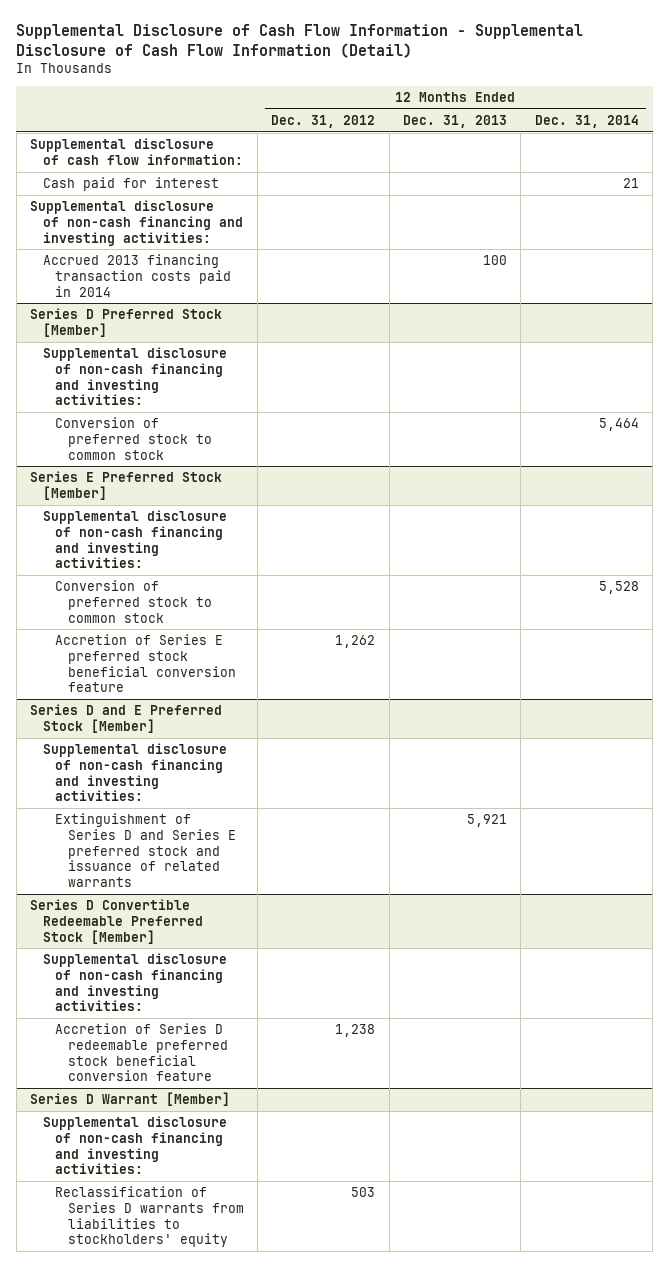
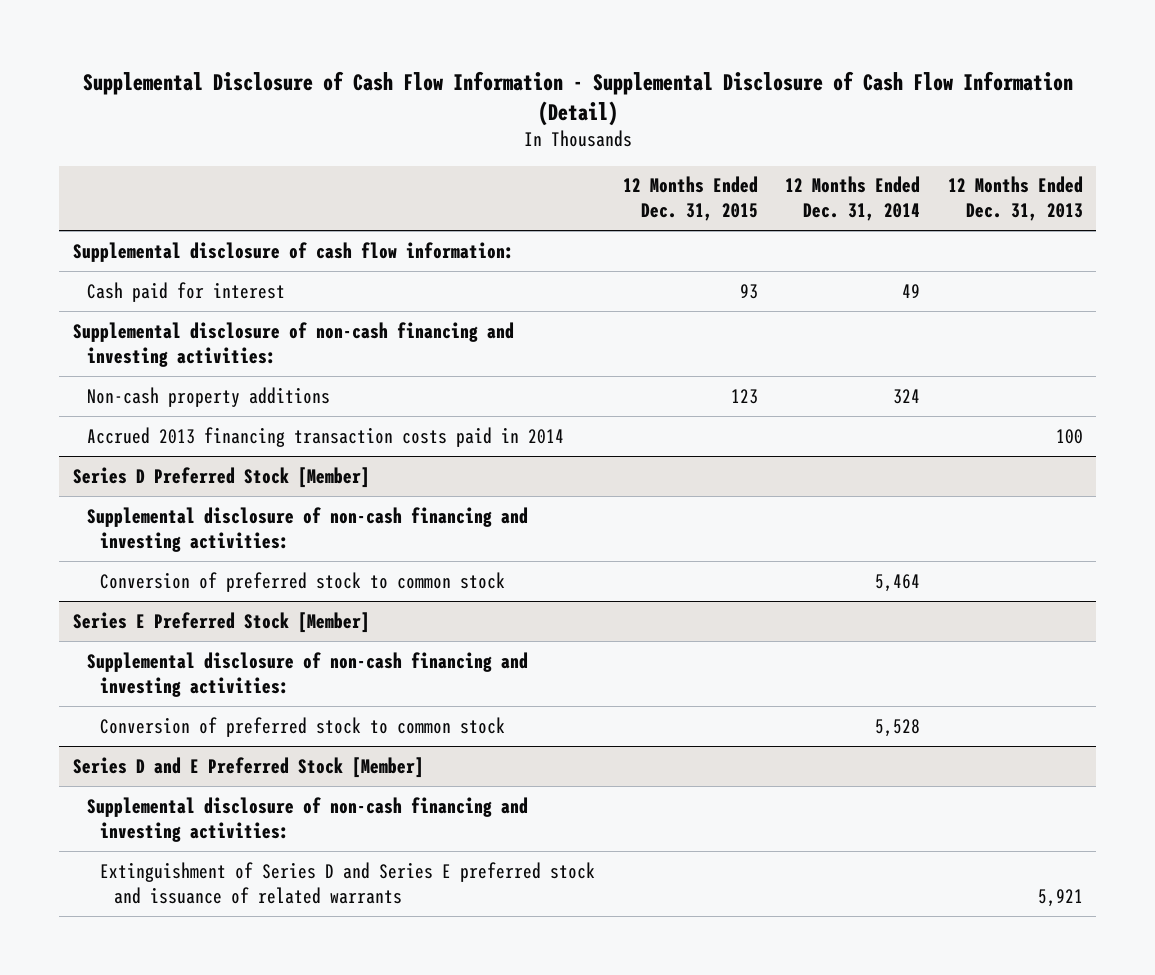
[271,114,376,128] Dec. 31, 2012 -> none
none -> [622,176,758,222] 12 Months Ended Dec. 31, 2015
[622,178,639,189] 21 -> [902,283,921,298] 49
none -> [86,386,330,407] Non-cash property additions
[55,634,236,693] Accretion of Series E preferred stock beneficial conversion feature -> none
[30,899,203,944] Series D Convertible Redeemable Preferred Stock [Member] -> none
[42,953,227,1012] Supplemental disclosure of non-cash financing and investing activities: -> none
[55,1023,228,1082] Accretion of Series D redeemable preferred stock beneficial conversion feature -> none
[30,1092,231,1107] Series D Warrant [Member] -> none
[42,1116,227,1175] Supplemental disclosure of non-cash financing and investing activities: -> none
[55,1186,244,1248] Reclassification of Series D warrants from liabilities to stockholders' equity -> none

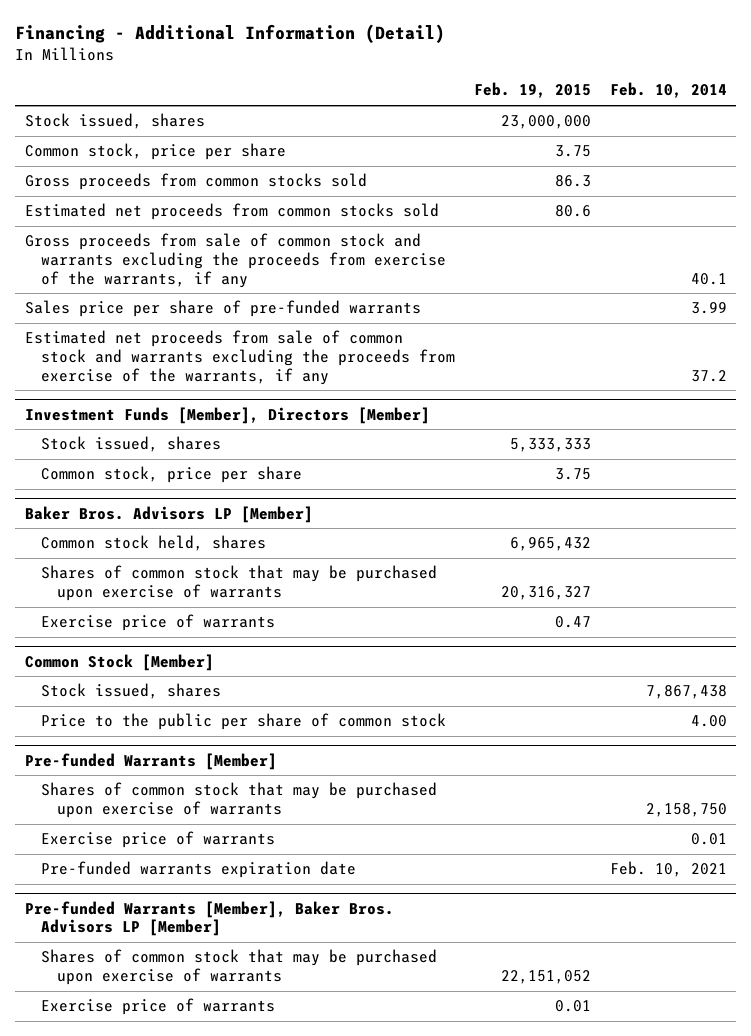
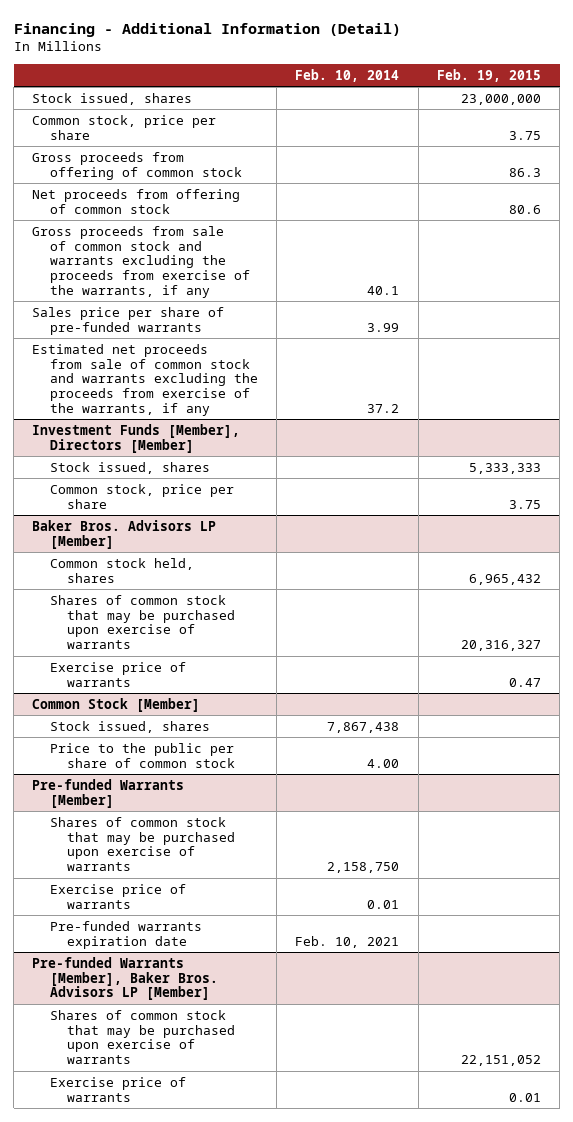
[24,173,367,191] Gross proceeds from common stocks sold -> [32,151,242,180] Gross proceeds from offering of common stock
[24,203,439,221] Estimated net proceeds from common stocks sold -> [32,188,241,214] Net proceeds from offering of common stock

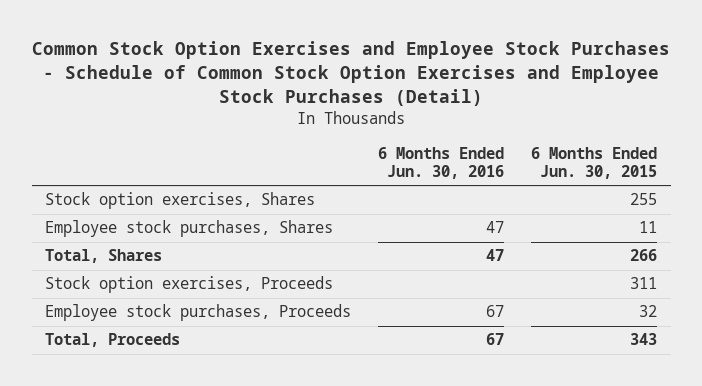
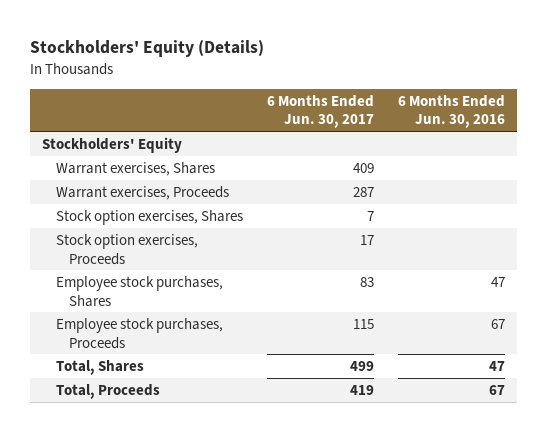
[32,41,671,107] Common Stock Option Exercises and Employee Stock Purchases - Schedule of Common Stock Option Exercises and Employee Stock Purchases (Detail) -> [30,40,265,58] Stockholders' Equity (Details)
[531,146,658,179] 6 Months Ended Jun. 30, 2015 -> none
none -> [266,94,374,129] 6 Months Ended Jun. 30, 2017
none -> [42,136,183,153] Stockholders' Equity
none -> [55,161,215,176] Warrant exercises, Shares
none -> [55,185,229,200] Warrant exercises, Proceeds
[45,220,334,238] Employee stock purchases, Shares -> [55,275,223,307] Employee stock purchases, Shares
[45,249,163,264] Total, Shares -> [55,359,144,375] Total, Shares

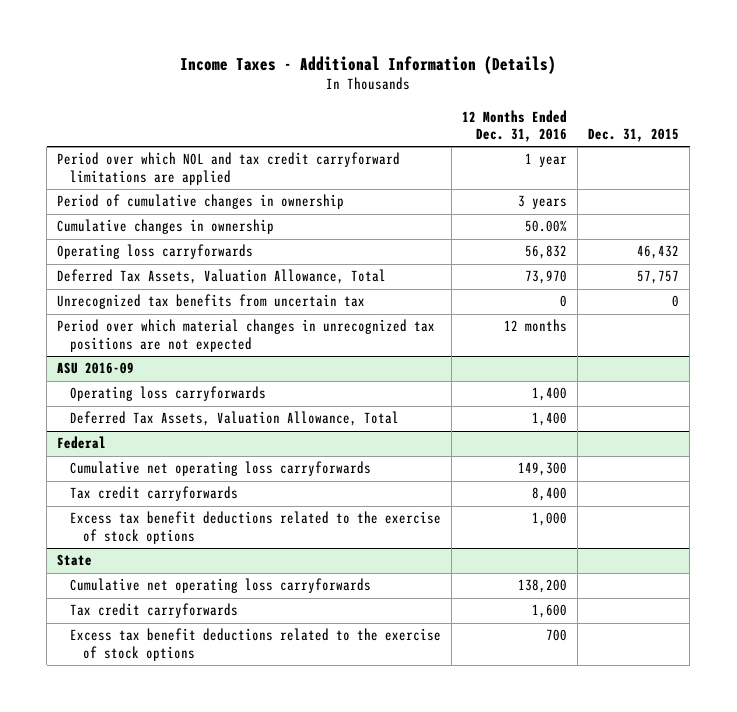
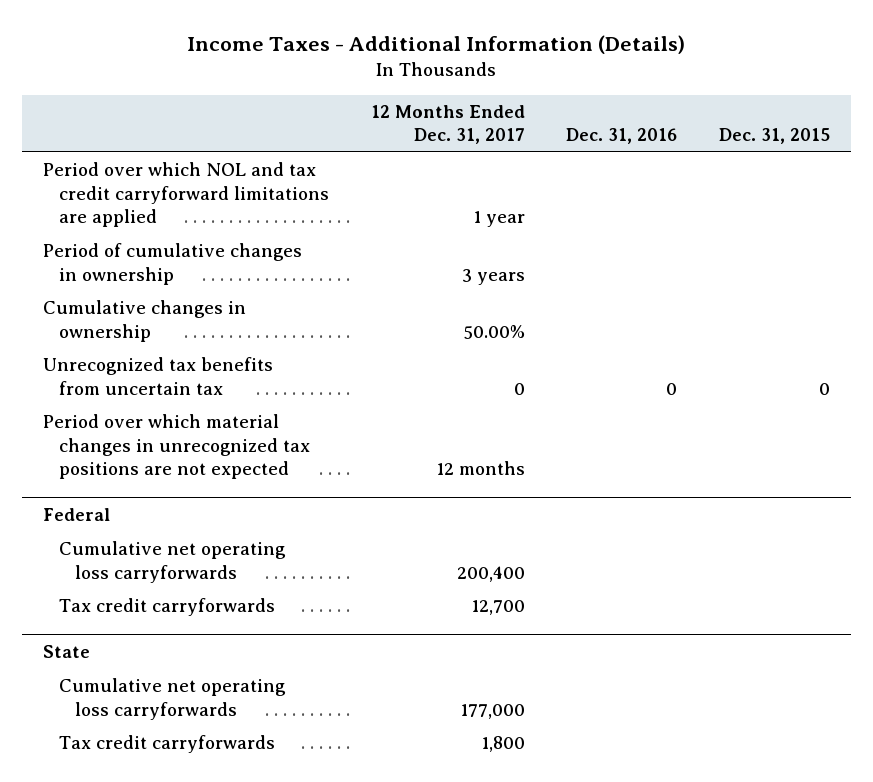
[462,109,568,142] 12 Months Ended Dec. 31, 2016 -> none
none -> [370,105,525,145] 12 Months Ended Dec. 31, 2017
none -> [566,128,678,145] Dec. 31, 2016
[57,244,254,260] Operating loss carryforwards -> none
[57,269,387,285] Deferred Tax Assets, Valuation Allowance, Total -> none
[57,362,135,375] ASU 2016-09 -> none
[70,386,267,402] Operating loss carryforwards -> none
[70,411,400,427] Deferred Tax Assets, Valuation Allowance, Total -> none
[70,511,442,544] Excess tax benefit deductions related to the exercise of stock options -> none
[70,628,442,661] Excess tax benefit deductions related to the exercise of stock options -> none

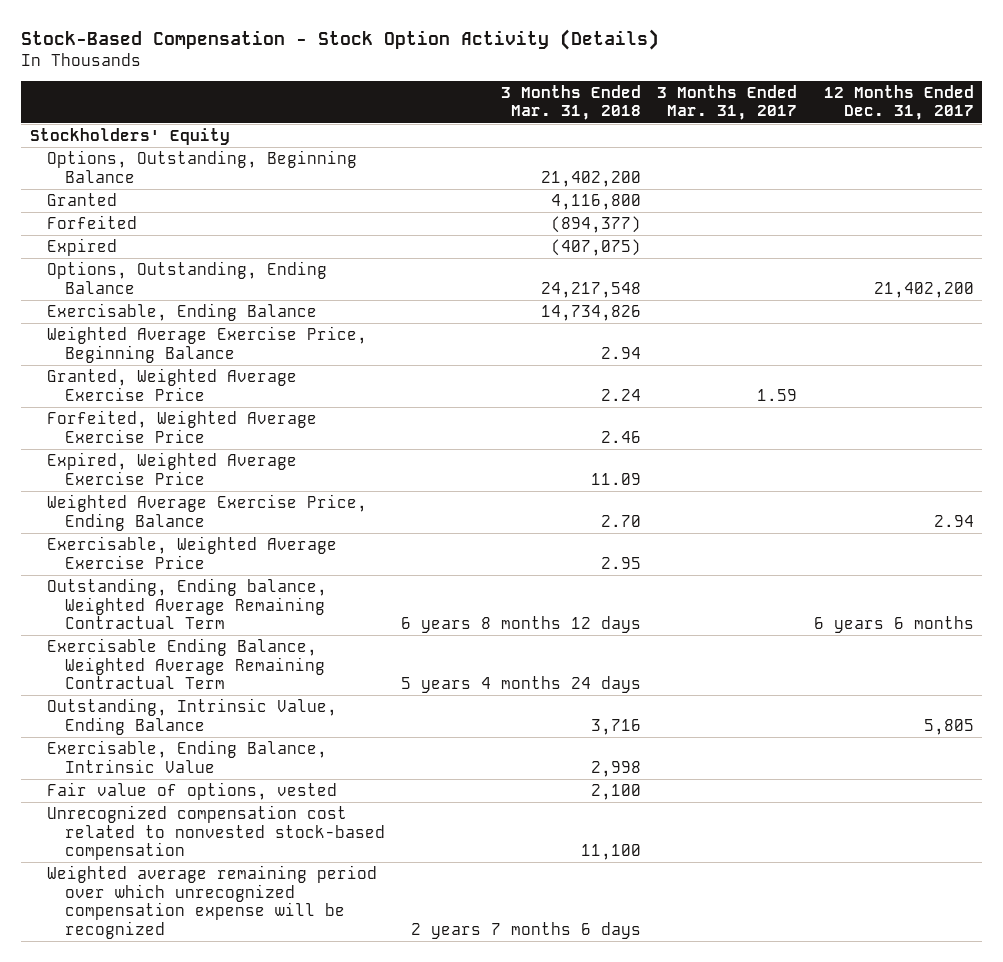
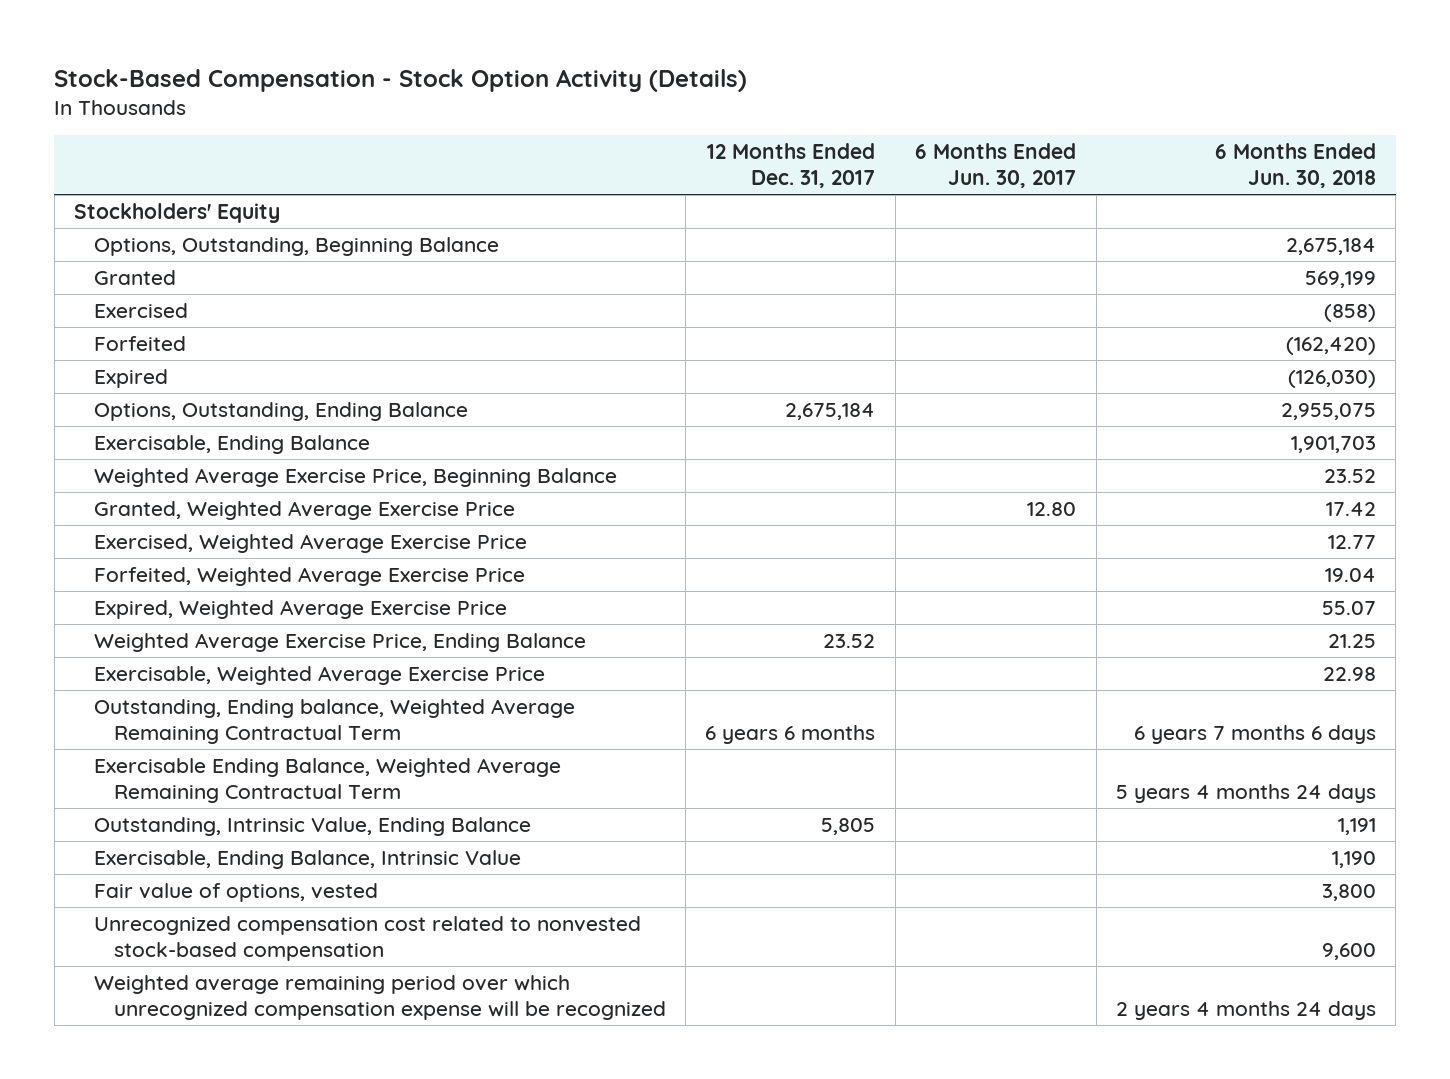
[500,84,641,121] 3 Months Ended Mar. 31, 2018 -> none
[657,84,798,121] 3 Months Ended Mar. 31, 2017 -> none
none -> [915,143,1077,188] 6 Months Ended Jun. 30, 2017
none -> [1214,143,1376,188] 6 Months Ended Jun. 30, 2018
none -> [93,303,188,319] Exercised
[873,281,974,298] 21,402,200 -> [785,403,876,421] 2,675,184
none -> [93,534,527,554] Exercised, Weighted Average Exercise Price
[933,514,974,527] 2.94 -> [823,634,876,649] 23.52

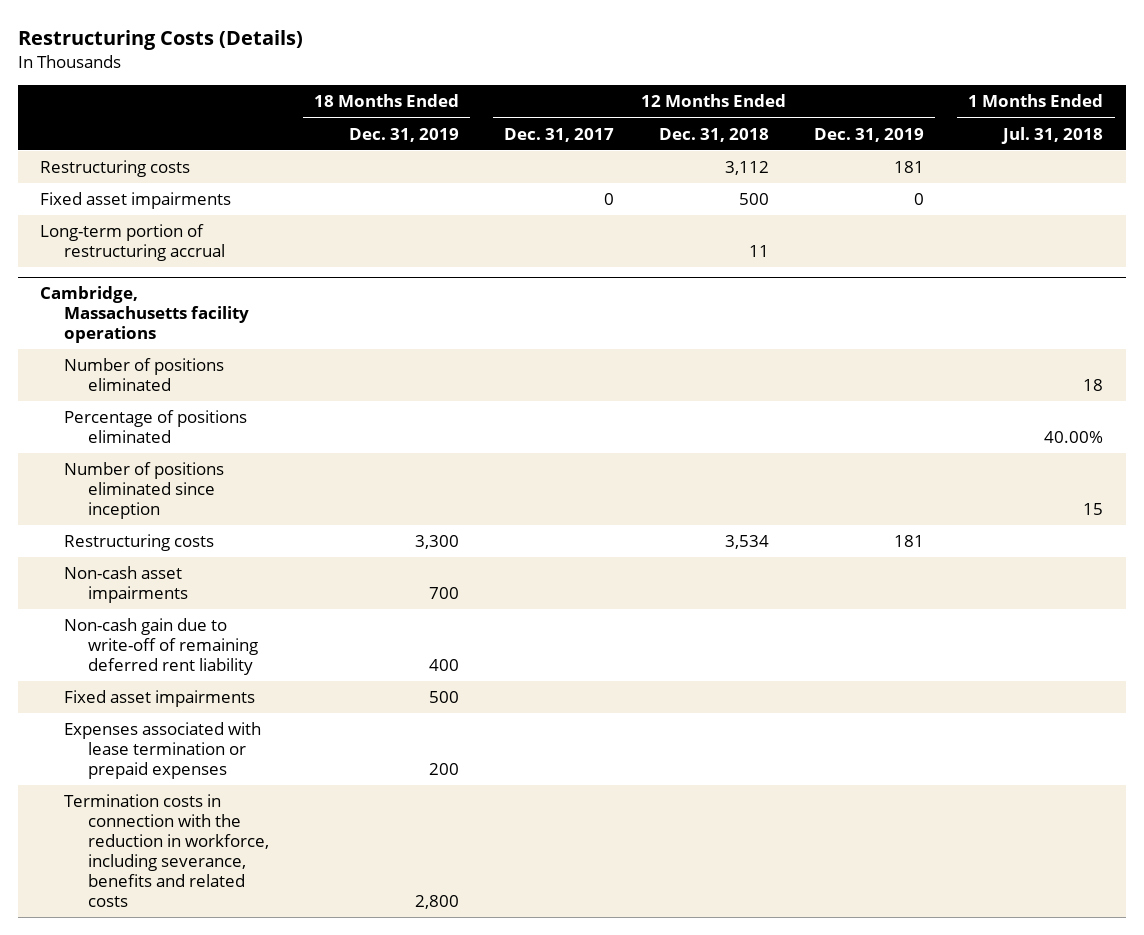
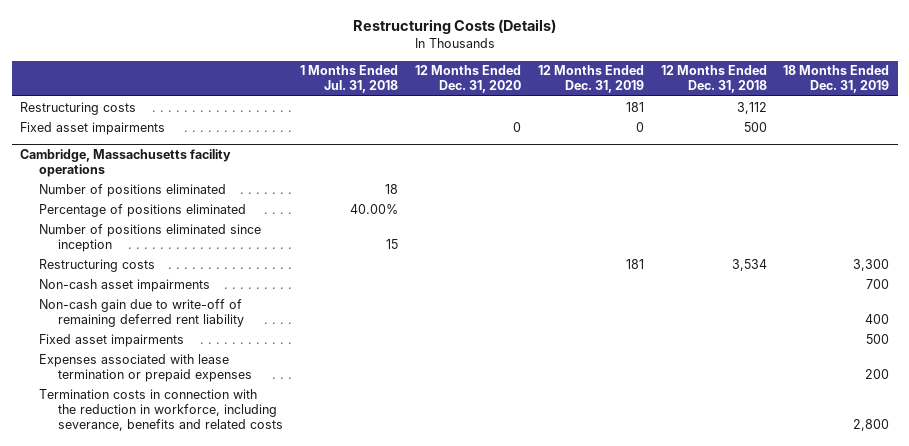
[503,127,614,142] Dec. 31, 2017 -> none
none -> [414,65,521,94] 12 Months Ended Dec. 31, 2020
[40,224,226,262] Long-term portion of restructuring accrual -> none

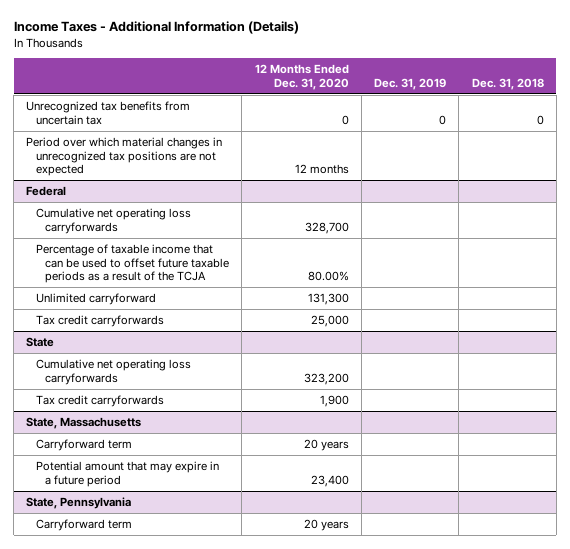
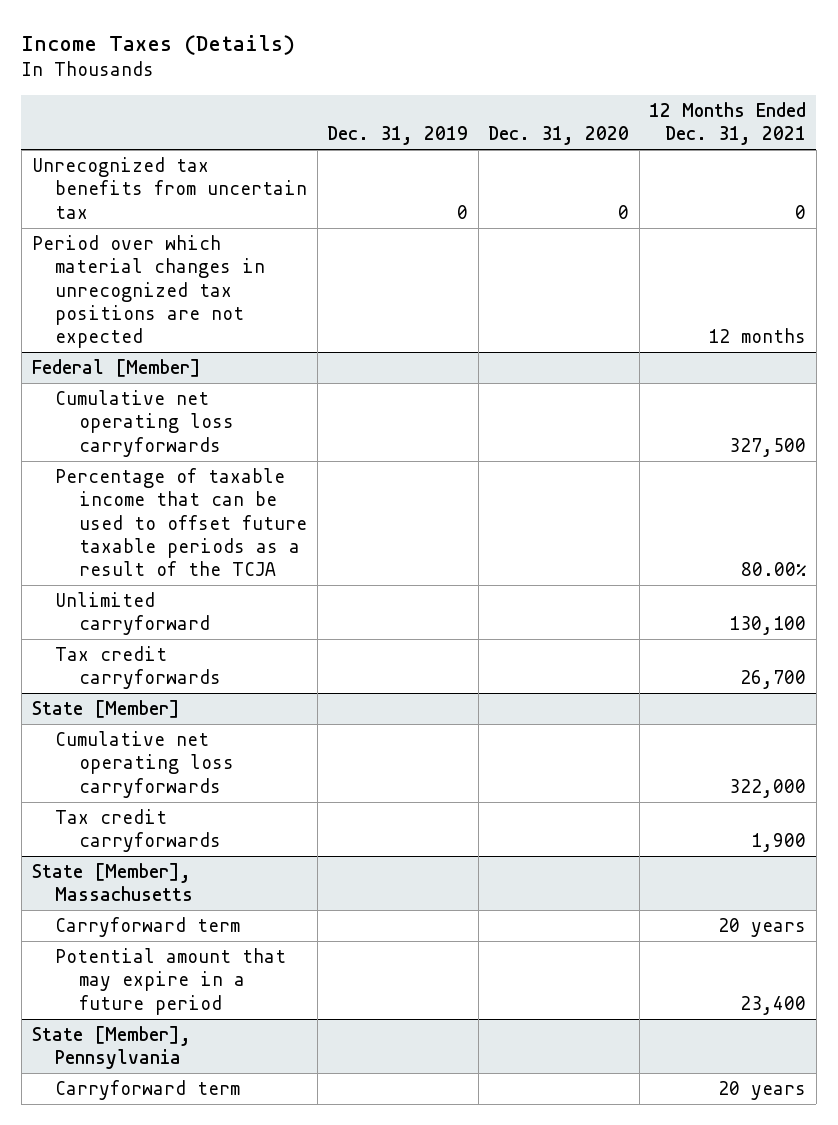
[13,21,299,35] Income Taxes - Additional Information (Details) -> [21,34,296,55] Income Taxes (Details)
[254,64,349,90] 12 Months Ended Dec. 31, 2020 -> none
[471,77,544,90] Dec. 31, 2018 -> none
none -> [488,126,630,146] Dec. 31, 2020
none -> [649,102,807,146] 12 Months Ended Dec. 31, 2021
[26,186,67,197] Federal -> [31,358,201,377] Federal [Member]
[26,337,55,348] State -> [31,699,180,718] State [Member]
[26,417,142,430] State, Massachusetts -> [31,862,194,902] State [Member], Massachusetts
[26,497,132,510] State, Pennsylvania -> [31,1025,191,1070] State [Member], Pennsylvania

